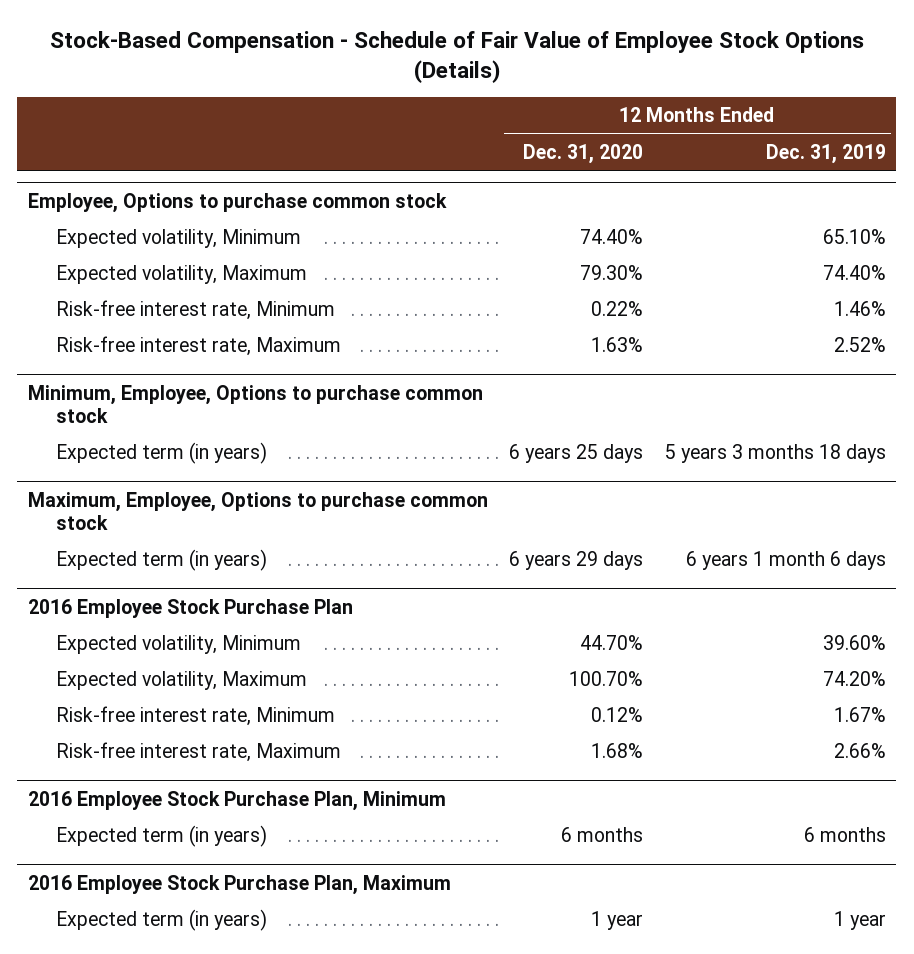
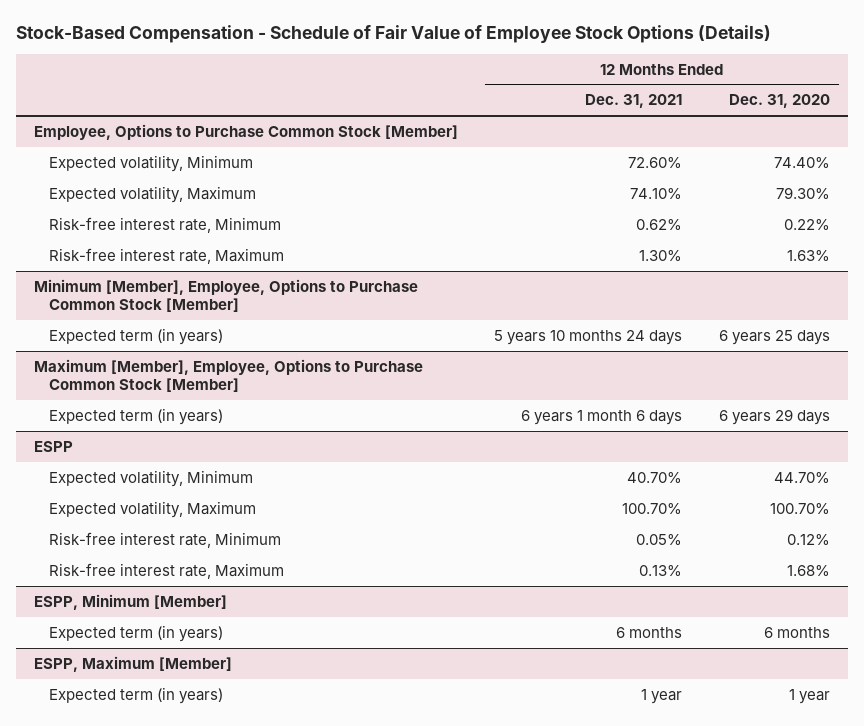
[765,143,886,164] Dec. 31, 2019 -> none
none -> [585,94,683,109] Dec. 31, 2021
[27,192,447,213] Employee, Options to purchase common stock -> [33,123,458,140] Employee, Options to Purchase Common Stock [Member]
[27,384,483,424] Minimum, Employee, Options to purchase common stock -> [33,278,418,313] Minimum [Member], Employee, Options to Purchase Common Stock [Member]
[27,491,488,531] Maximum, Employee, Options to purchase common stock -> [33,358,423,393] Maximum [Member], Employee, Options to Purchase Common Stock [Member]
[27,598,353,618] 2016 Employee Stock Purchase Plan -> [33,440,73,452] ESPP
[27,790,446,811] 2016 Employee Stock Purchase Plan, Minimum -> none
none -> [33,593,227,610] ESPP, Minimum [Member]
[27,874,451,895] 2016 Employee Stock Purchase Plan, Maximum -> none
none -> [33,655,232,672] ESPP, Maximum [Member]

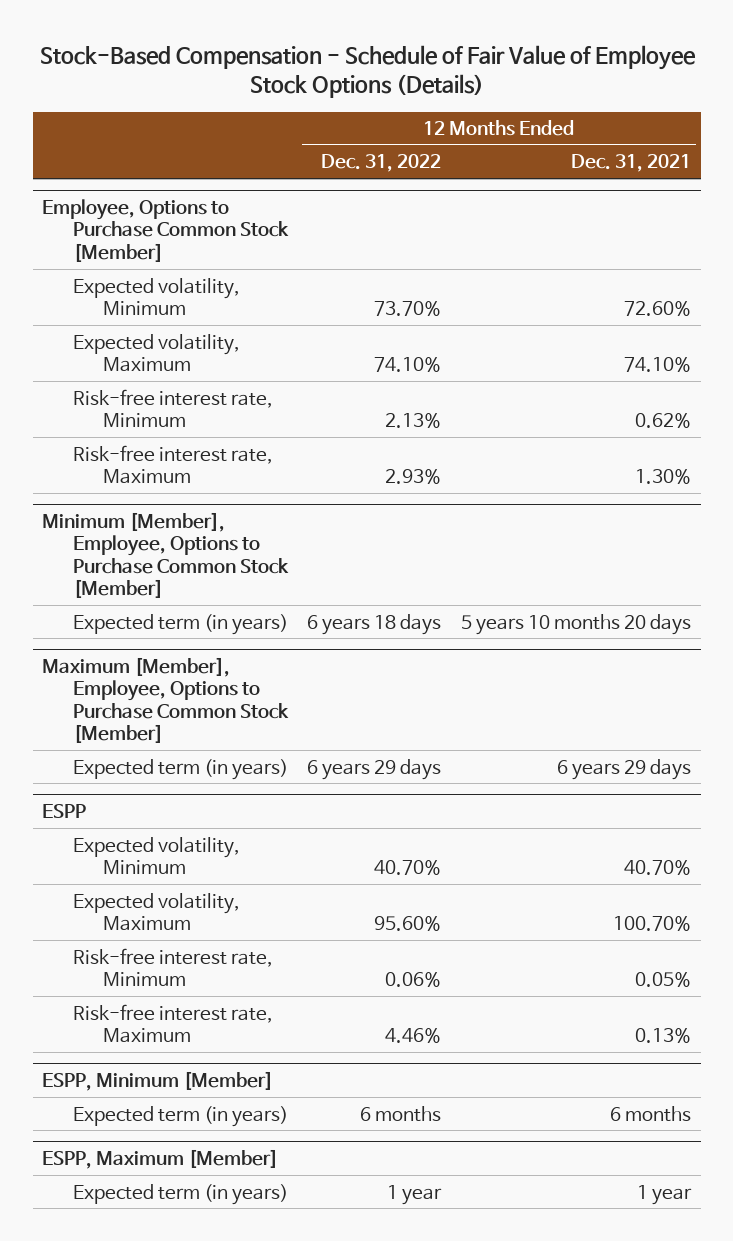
[728,94,830,109] Dec. 31, 2020 -> none
none -> [321,154,442,173] Dec. 31, 2022
[494,329,683,345] 5 years 10 months 24 days -> [460,613,691,635] 5 years 10 months 20 days
[521,409,683,425] 6 years 1 month 6 days -> [556,758,691,780] 6 years 29 days

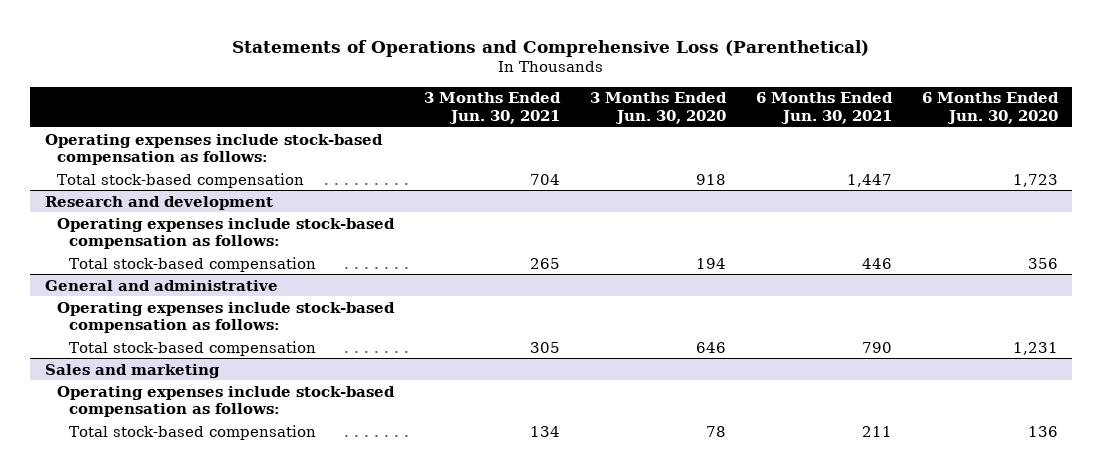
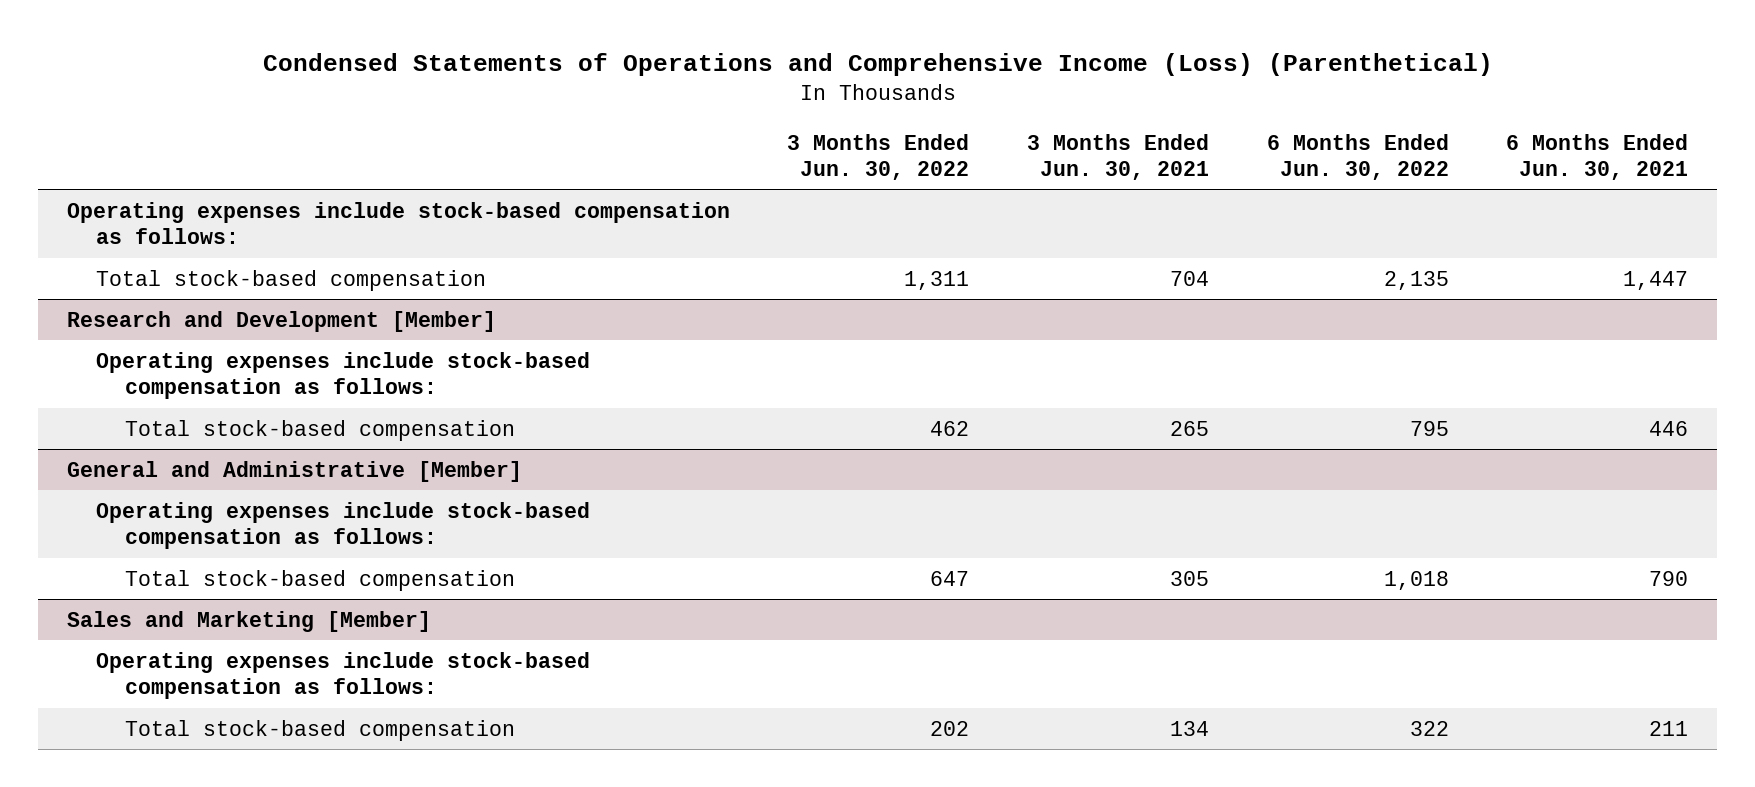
[232,39,870,57] Statements of Operations and Comprehensive Loss (Parenthetical) -> [262,53,1493,77] Condensed Statements of Operations and Comprehensive Income (Loss) (Parenthetical)
[589,92,727,124] 3 Months Ended Jun. 30, 2020 -> none
[921,92,1059,124] 6 Months Ended Jun. 30, 2020 -> none
none -> [787,133,970,180] 3 Months Ended Jun. 30, 2022
none -> [1266,133,1449,180] 6 Months Ended Jun. 30, 2022
[44,195,273,210] Research and development -> [66,310,496,332] Research and Development [Member]
[44,279,278,291] General and administrative -> [66,460,522,482] General and Administrative [Member]
[44,363,220,378] Sales and marketing -> [66,610,431,632] Sales and Marketing [Member]

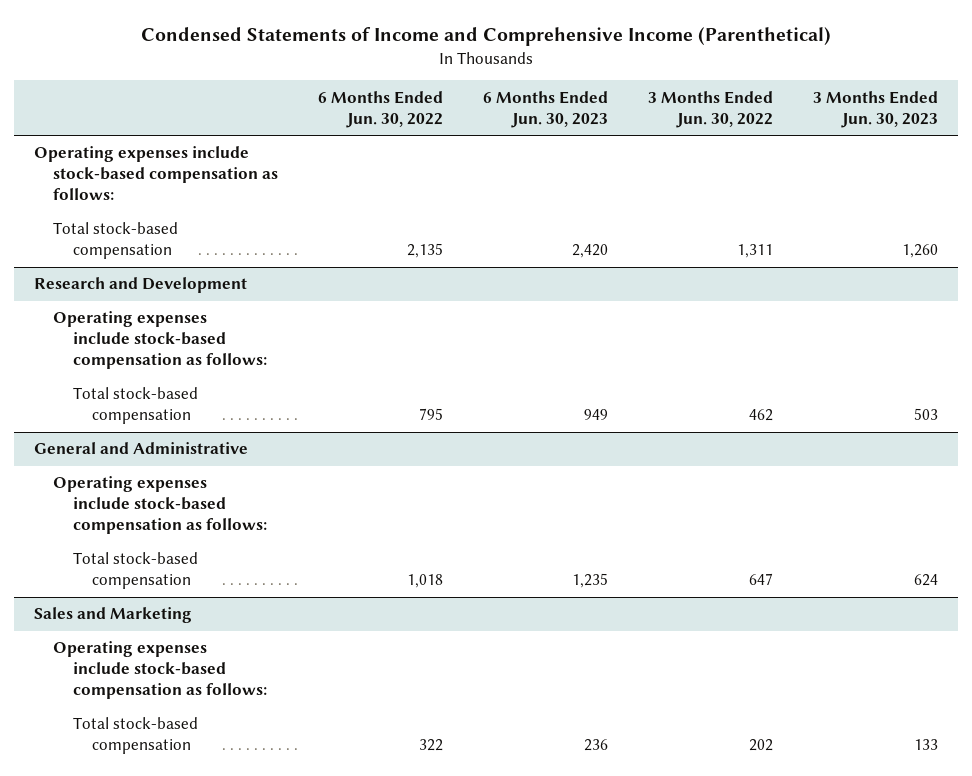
[262,53,1493,77] Condensed Statements of Operations and Comprehensive Income (Loss) (Parenthetical) -> [141,26,832,46] Condensed Statements of Income and Comprehensive Income (Parenthetical)
[1027,133,1210,180] 3 Months Ended Jun. 30, 2021 -> none
[1506,133,1689,180] 6 Months Ended Jun. 30, 2021 -> none
none -> [483,90,609,128] 6 Months Ended Jun. 30, 2023
none -> [812,90,938,128] 3 Months Ended Jun. 30, 2023
[66,310,496,332] Research and Development [Member] -> [34,277,248,294] Research and Development
[66,460,522,482] General and Administrative [Member] -> [34,442,249,455] General and Administrative
[66,610,431,632] Sales and Marketing [Member] -> [34,607,193,624] Sales and Marketing

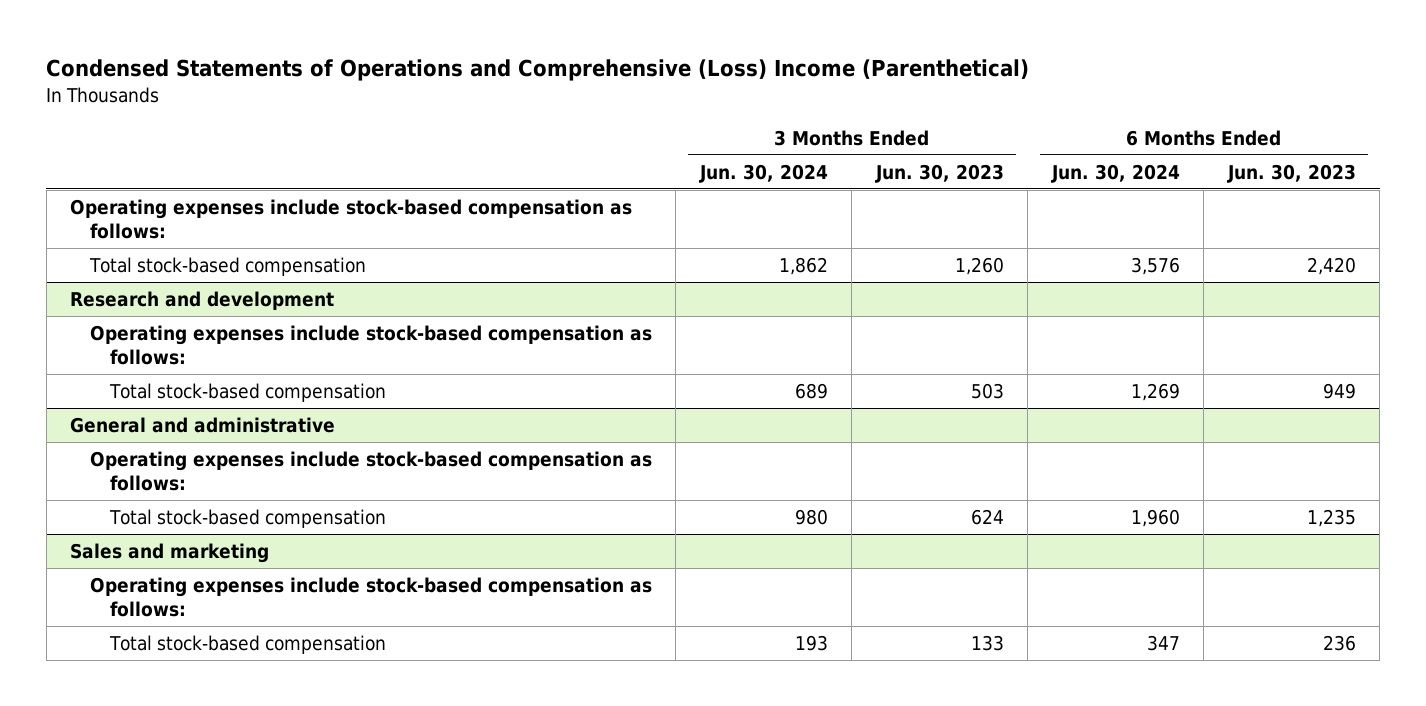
[141,26,832,46] Condensed Statements of Income and Comprehensive Income (Parenthetical) -> [46,58,1030,81] Condensed Statements of Operations and Comprehensive (Loss) Income (Parenthetical)
[318,90,444,128] 6 Months Ended Jun. 30, 2022 -> none
[647,90,773,128] 3 Months Ended Jun. 30, 2022 -> none
none -> [698,163,828,183] Jun. 30, 2024
none -> [1050,163,1180,183] Jun. 30, 2024
[34,277,248,294] Research and Development -> [69,290,334,310] Research and development
[34,442,249,455] General and Administrative -> [69,416,335,433] General and administrative
[34,607,193,624] Sales and Marketing -> [69,542,269,563] Sales and marketing

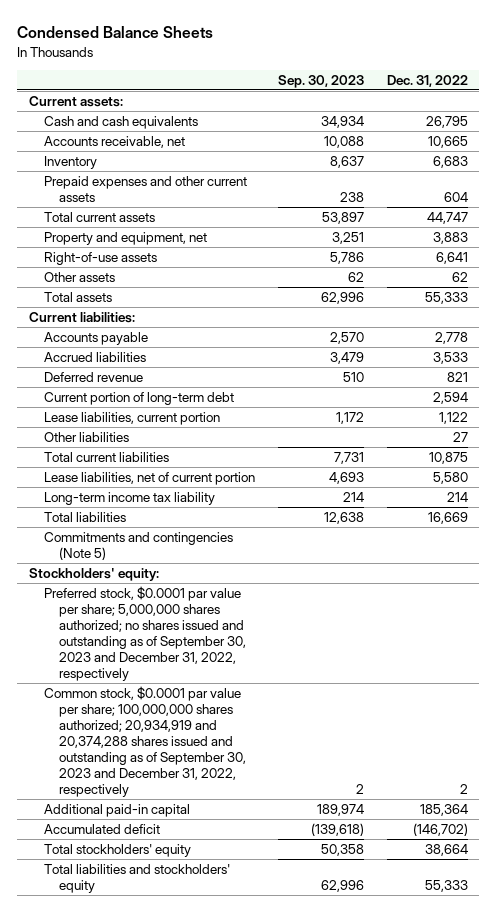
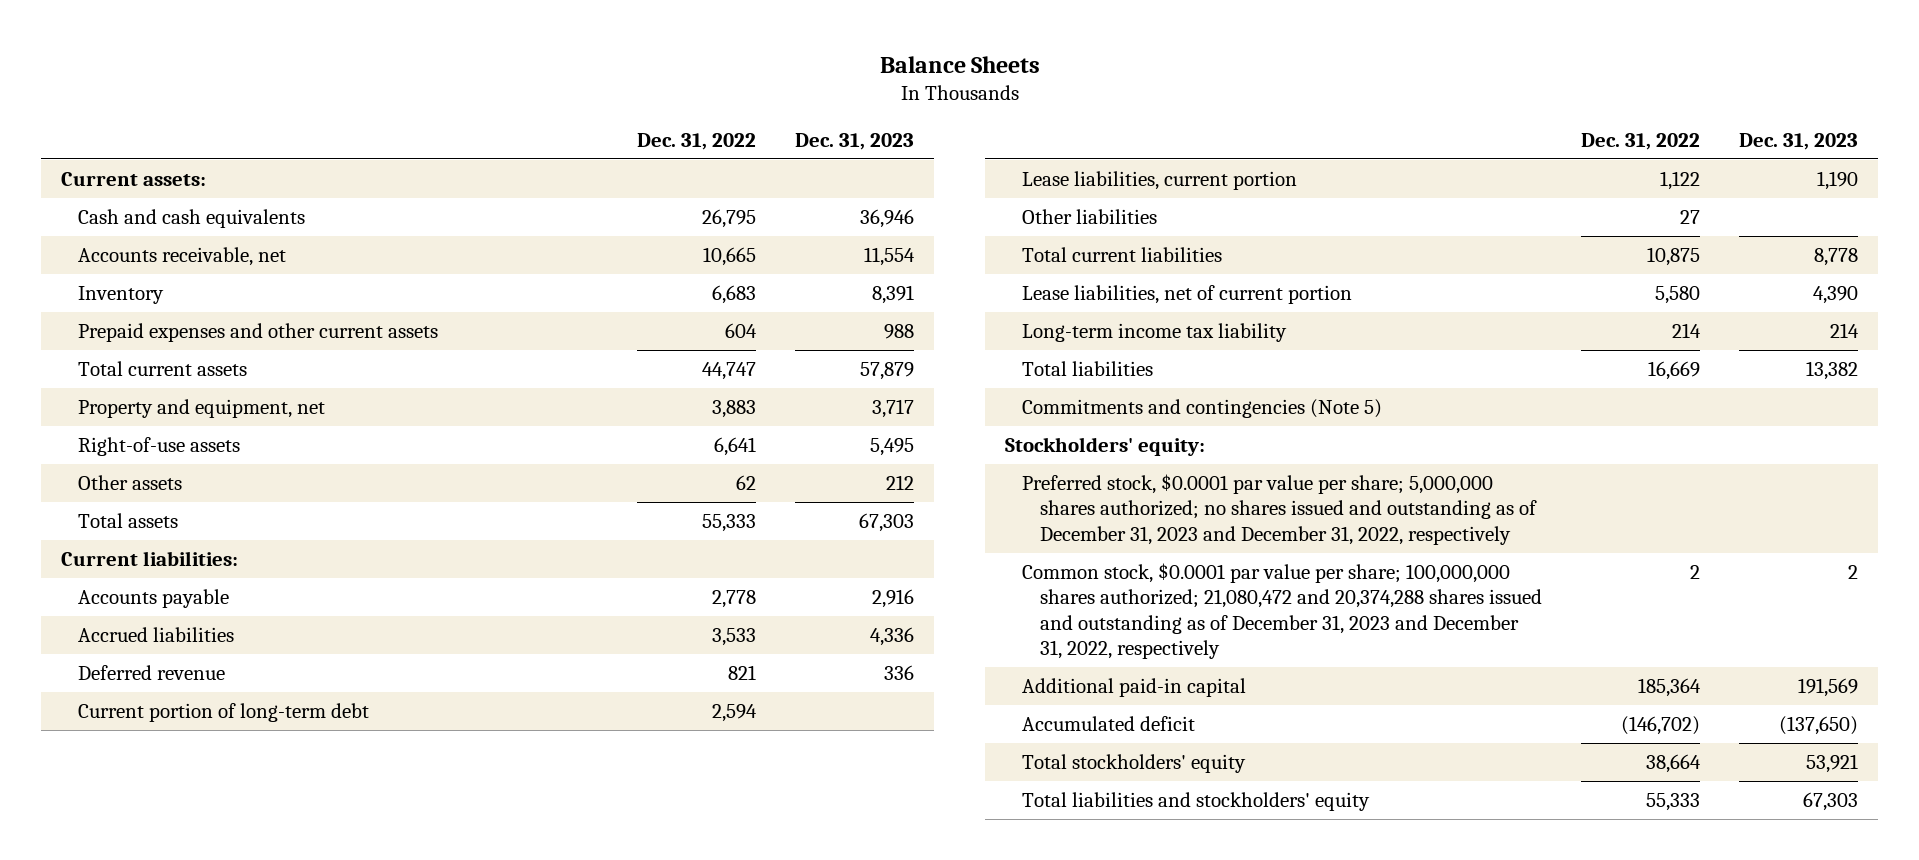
[17,26,214,39] Condensed Balance Sheets -> [879,55,1040,73] Balance Sheets
[277,74,364,88] Sep. 30, 2023 -> none
none -> [795,132,915,150] Dec. 31, 2023
[44,585,247,681] Preferred stock, $0.0001 par value per share; 5,000,000 shares authorized; no shares issued and outstanding as of September 30, 2023 and December 31, 2022, respectively -> [1022,473,1537,545] Preferred stock, $0.0001 par value per share; 5,000,000 shares authorized; no shares issued and outstanding as of December 31, 2023 and December 31, 2022, respectively
[44,685,247,797] Common stock, $0.0001 par value per share; 100,000,000 shares authorized; 20,934,919 and 20,374,288 shares issued and outstanding as of September 30, 2023 and December 31, 2022, respectively -> [1022,562,1542,660] Common stock, $0.0001 par value per share; 100,000,000 shares authorized; 21,080,472 and 20,374,288 shares issued and outstanding as of December 31, 2023 and December 31, 2022, respectively

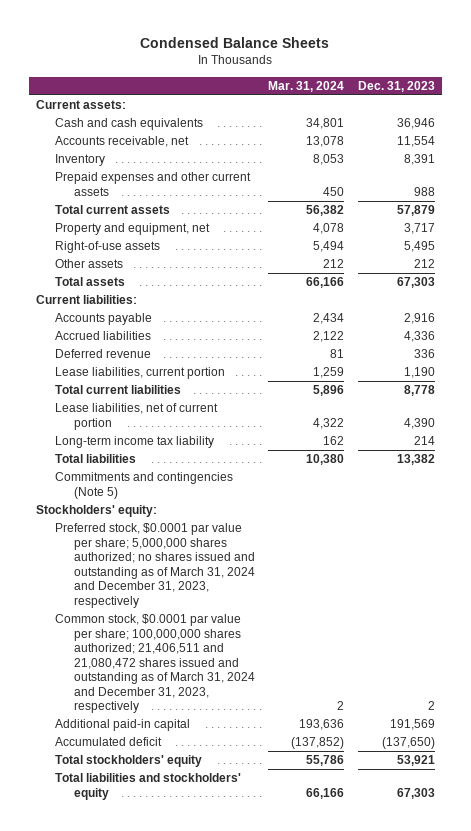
[879,55,1040,73] Balance Sheets -> [140,37,330,49] Condensed Balance Sheets
[637,132,757,150] Dec. 31, 2022 -> none
none -> [268,80,345,92] Mar. 31, 2024
[78,702,370,722] Current portion of long-term debt -> none
[1022,208,1158,224] Other liabilities -> none
[1022,473,1537,545] Preferred stock, $0.0001 par value per share; 5,000,000 shares authorized; no shares issued and outstanding as of December 31, 2023 and December 31, 2022, respectively -> [55,523,256,608] Preferred stock, $0.0001 par value per share; 5,000,000 shares authorized; no shares issued and outstanding as of March 31, 2024 and December 31, 2023, respectively
[1022,562,1542,660] Common stock, $0.0001 par value per share; 100,000,000 shares authorized; 21,080,472 and 20,374,288 shares issued and outstanding as of December 31, 2023 and December 31, 2022, respectively -> [55,614,256,714] Common stock, $0.0001 par value per share; 100,000,000 shares authorized; 21,406,511 and 21,080,472 shares issued and outstanding as of March 31, 2024 and December 31, 2023, respectively

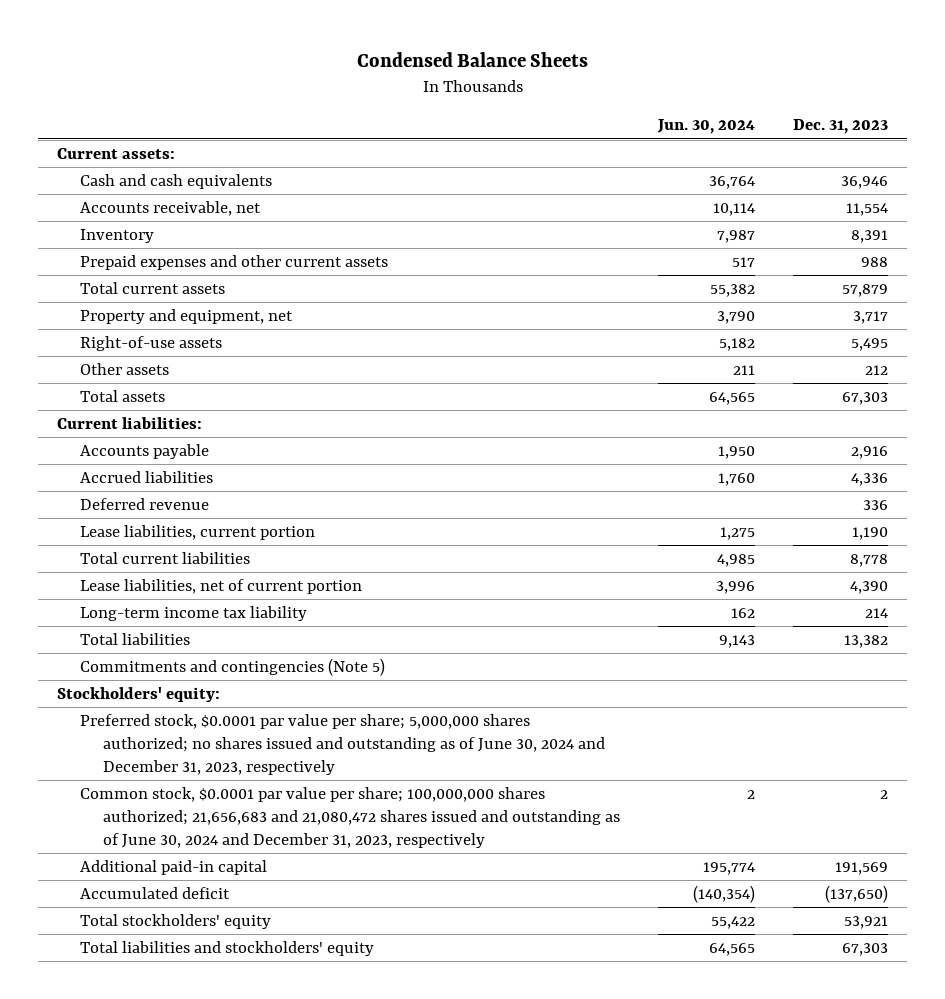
[268,80,345,92] Mar. 31, 2024 -> none
none -> [657,119,756,135] Jun. 30, 2024
[55,523,256,608] Preferred stock, $0.0001 par value per share; 5,000,000 shares authorized; no shares issued and outstanding as of March 31, 2024 and December 31, 2023, respectively -> [79,714,605,775] Preferred stock, $0.0001 par value per share; 5,000,000 shares authorized; no shares issued and outstanding as of June 30, 2024 and December 31, 2023, respectively
[55,614,256,714] Common stock, $0.0001 par value per share; 100,000,000 shares authorized; 21,406,511 and 21,080,472 shares issued and outstanding as of March 31, 2024 and December 31, 2023, respectively -> [79,787,620,848] Common stock, $0.0001 par value per share; 100,000,000 shares authorized; 21,656,683 and 21,080,472 shares issued and outstanding as of June 30, 2024 and December 31, 2023, respectively

